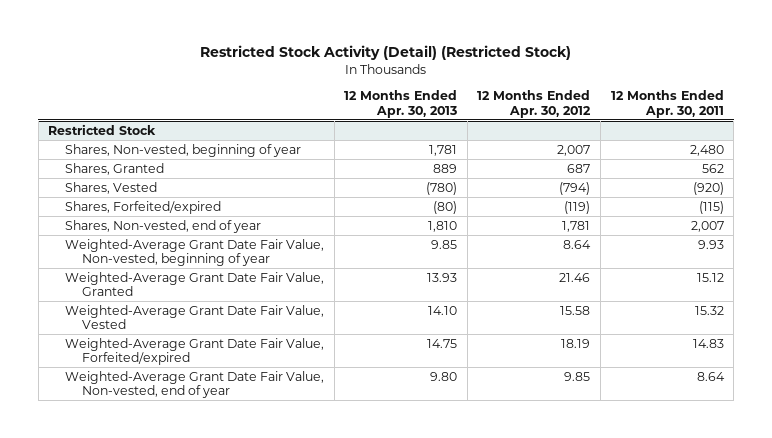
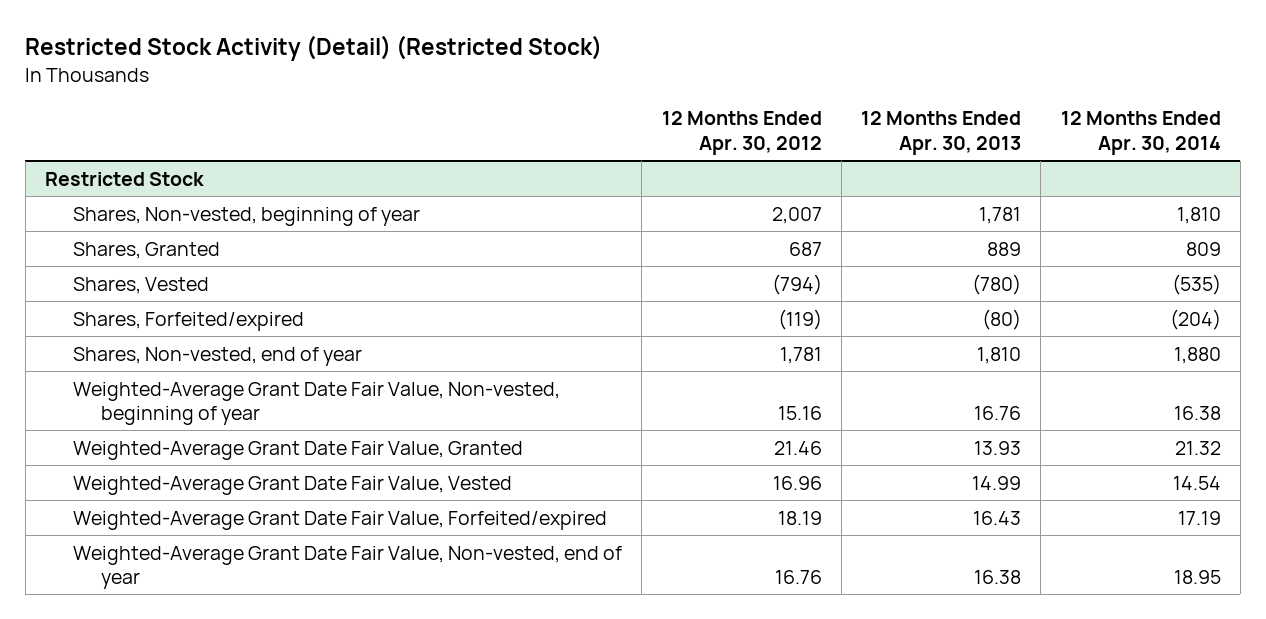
[610,90,724,118] 12 Months Ended Apr. 30, 2011 -> none
none -> [1060,111,1221,155] 12 Months Ended Apr. 30, 2014
[431,239,458,249] 9.85 -> [974,406,1022,421] 16.76
[563,239,592,249] 8.64 -> [777,406,822,421] 15.16
[428,305,458,315] 14.10 -> [972,475,1022,490] 14.99
[560,305,591,315] 15.58 -> [772,475,822,490] 16.96
[427,338,458,348] 14.75 -> [973,510,1022,525] 16.43
[430,371,458,381] 9.80 -> [974,570,1022,585] 16.38
[564,371,591,381] 9.85 -> [774,570,822,585] 16.76

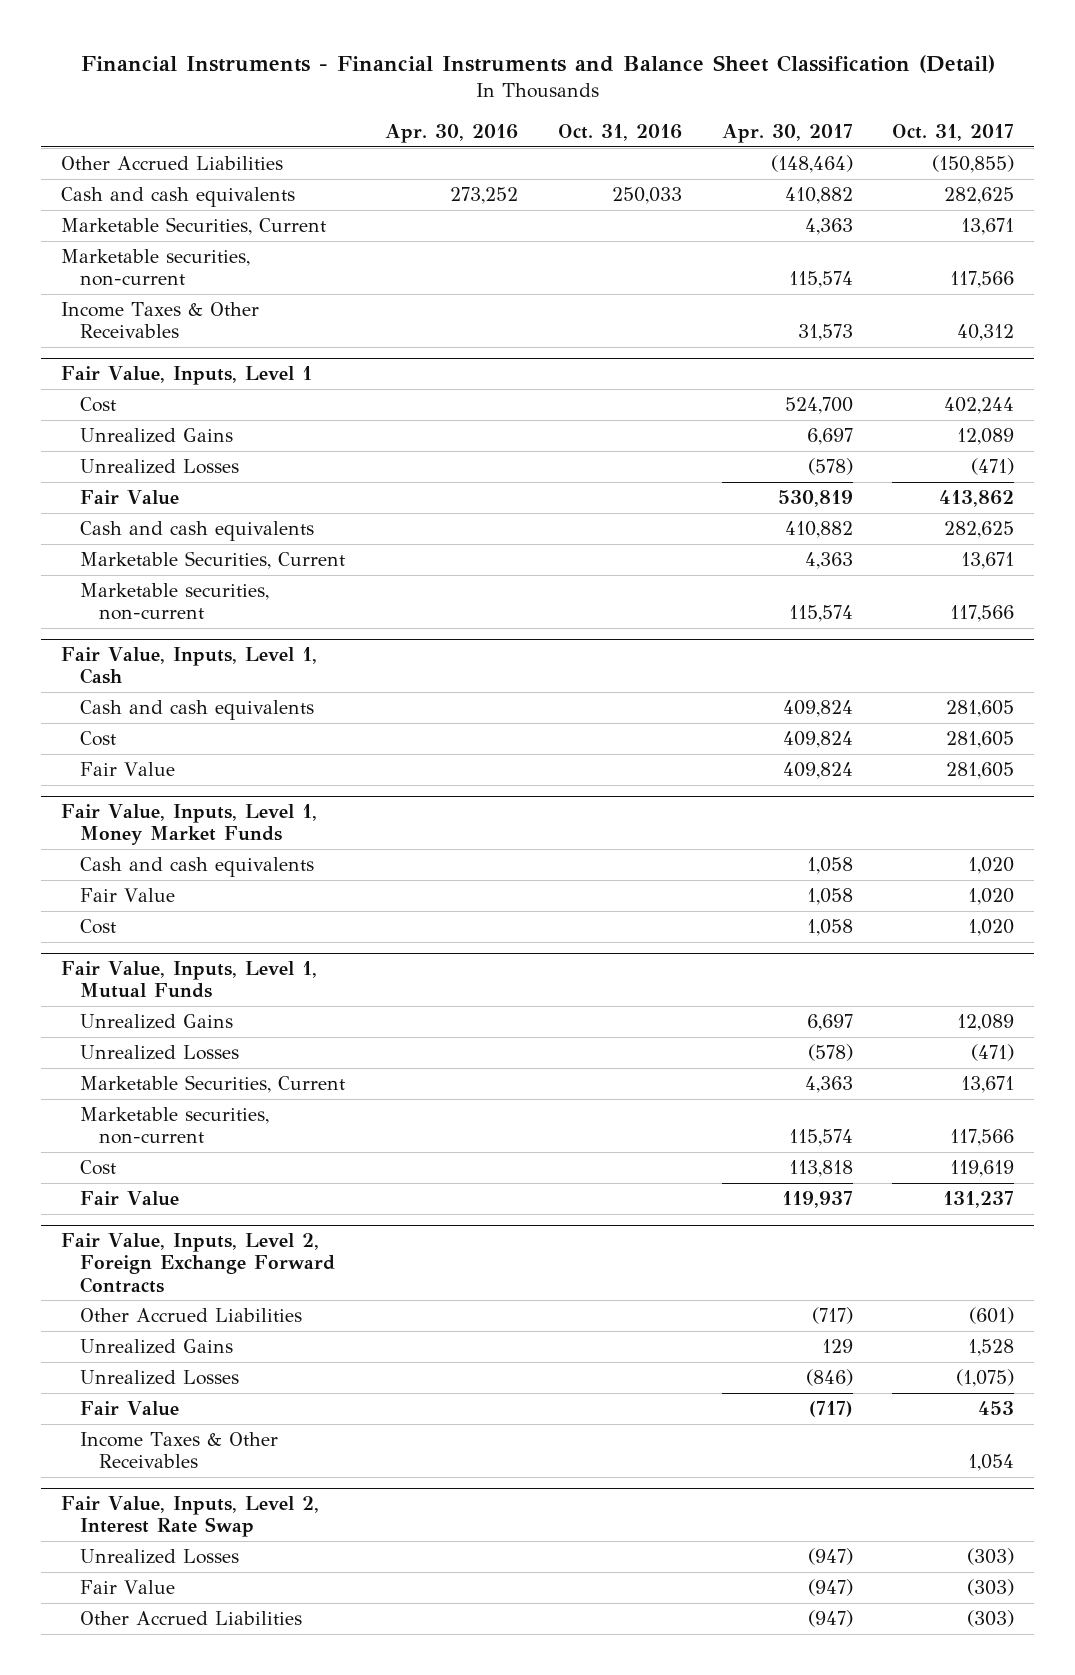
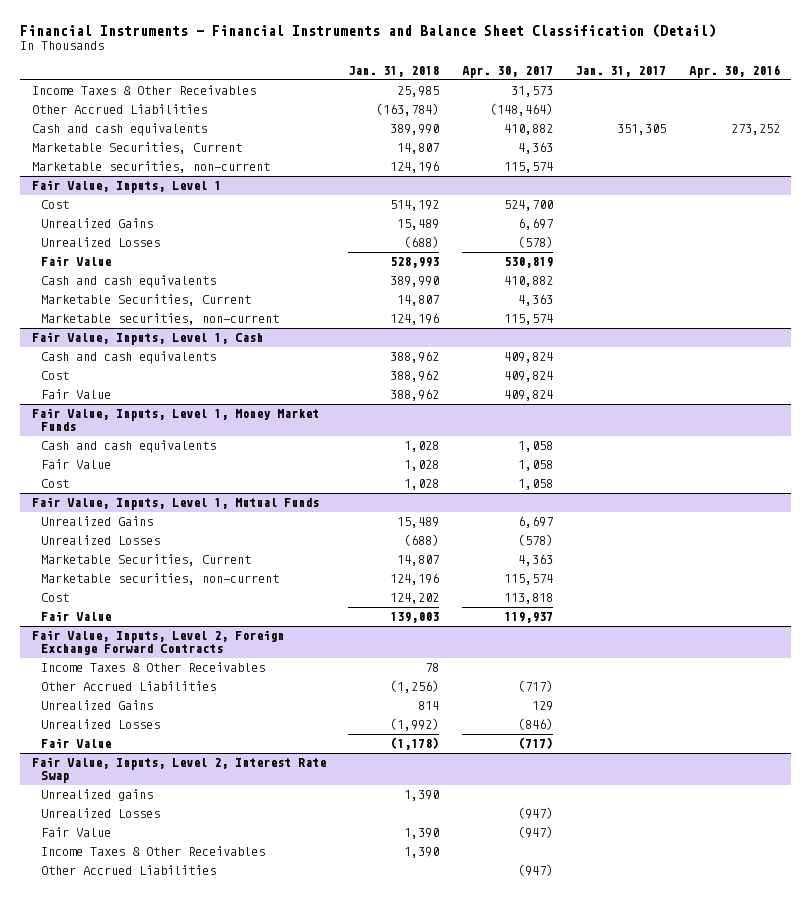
[557,124,682,142] Oct. 31, 2016 -> none
[892,124,1015,142] Oct. 31, 2017 -> none
none -> [348,66,440,78] Jan. 31, 2018
none -> [575,66,667,78] Jan. 31, 2017
[60,301,259,339] Income Taxes & Other Receivables -> [31,85,256,96] Income Taxes & Other Receivables
[79,1431,278,1469] Income Taxes & Other Receivables -> [40,662,265,673] Income Taxes & Other Receivables
none -> [40,789,153,802] Unrealized gains
none -> [40,846,265,857] Income Taxes & Other Receivables

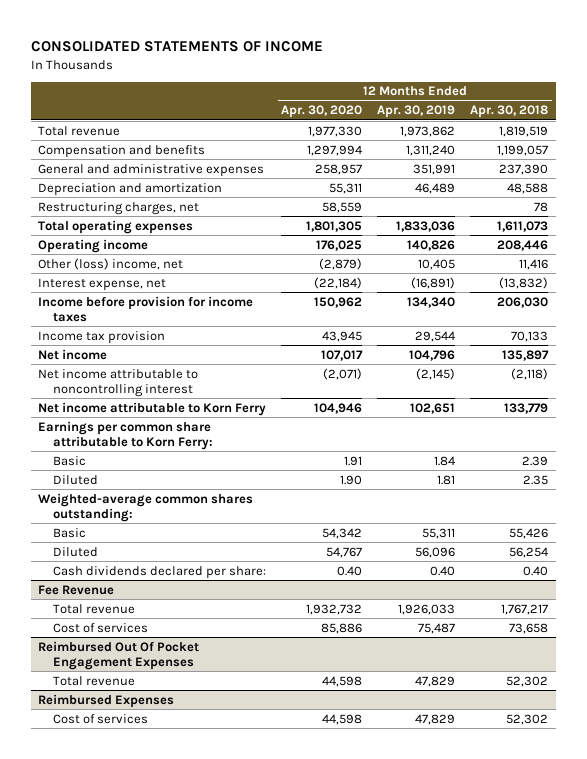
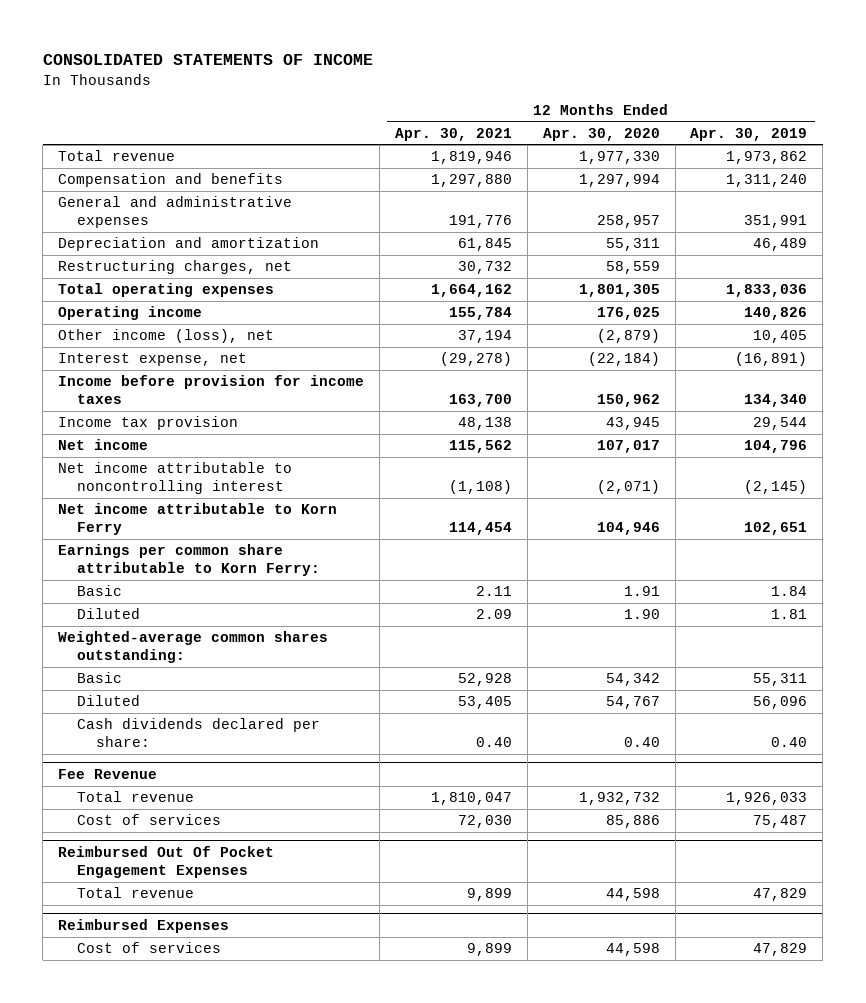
[470,105,549,119] Apr. 30, 2018 -> none
none -> [394,127,512,141] Apr. 30, 2021
[38,257,184,270] Other (loss) income, net -> [58,329,275,344] Other income (loss), net

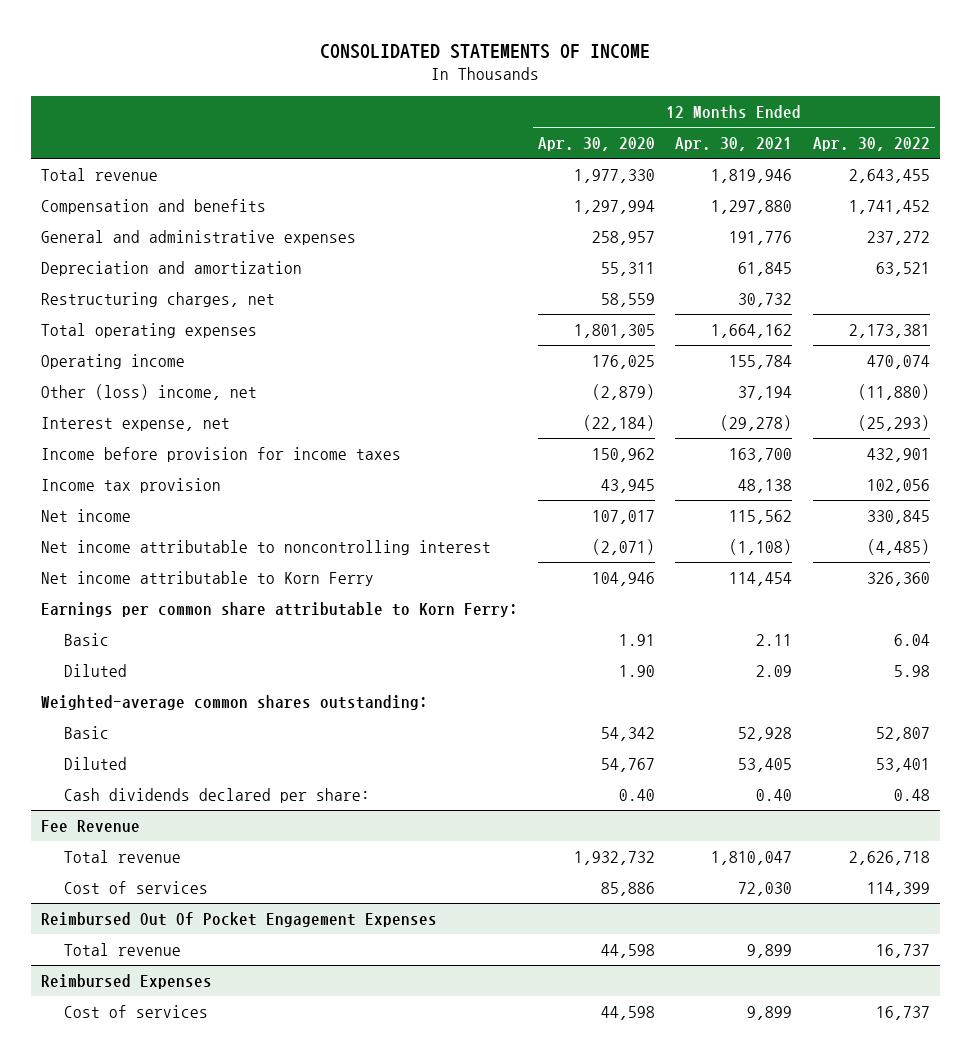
[690,127,808,141] Apr. 30, 2019 -> none
none -> [812,136,930,151] Apr. 30, 2022
[58,329,275,344] Other income (loss), net -> [40,383,257,400] Other (loss) income, net

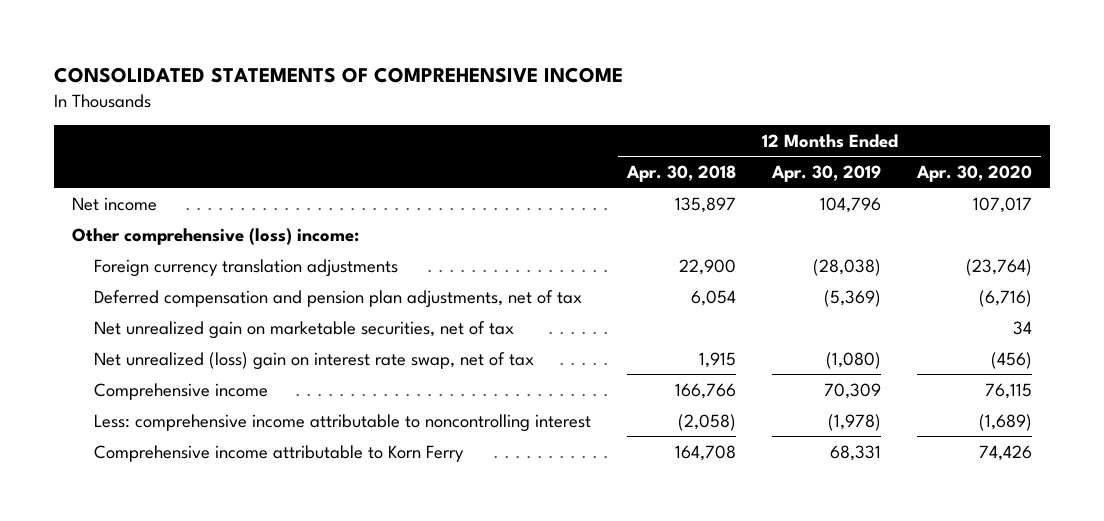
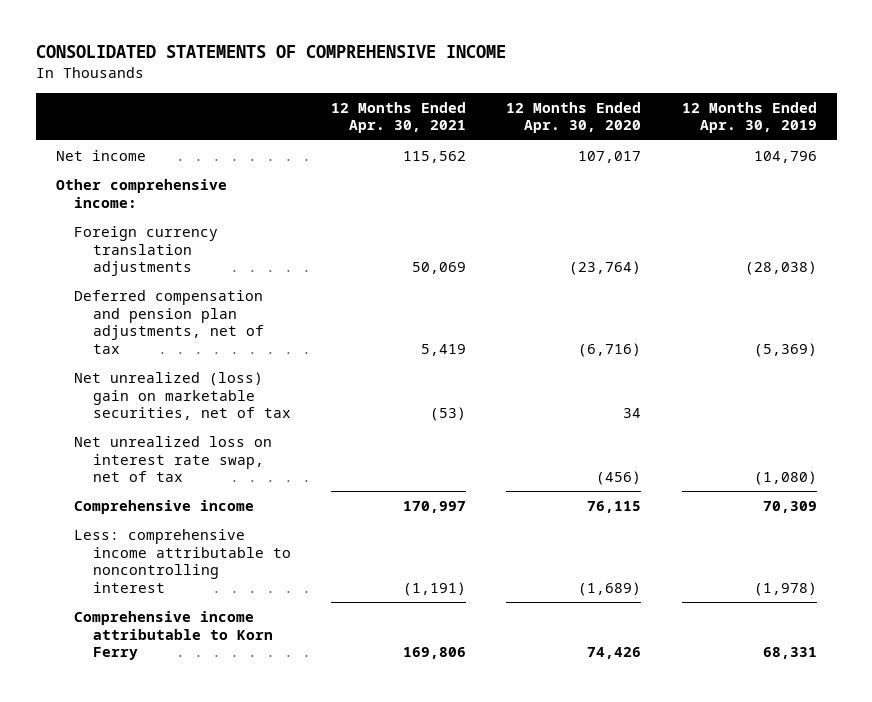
[626,164,737,182] Apr. 30, 2018 -> none
none -> [331,101,467,134] 12 Months Ended Apr. 30, 2021
[71,227,359,245] Other comprehensive (loss) income: -> [55,178,227,208] Other comprehensive income:
[93,320,514,339] Net unrealized gain on marketable securities, net of tax -> [74,371,291,421] Net unrealized (loss) gain on marketable securities, net of tax
[93,351,534,370] Net unrealized (loss) gain on interest rate swap, net of tax -> [74,435,273,483] Net unrealized loss on interest rate swap, net of tax

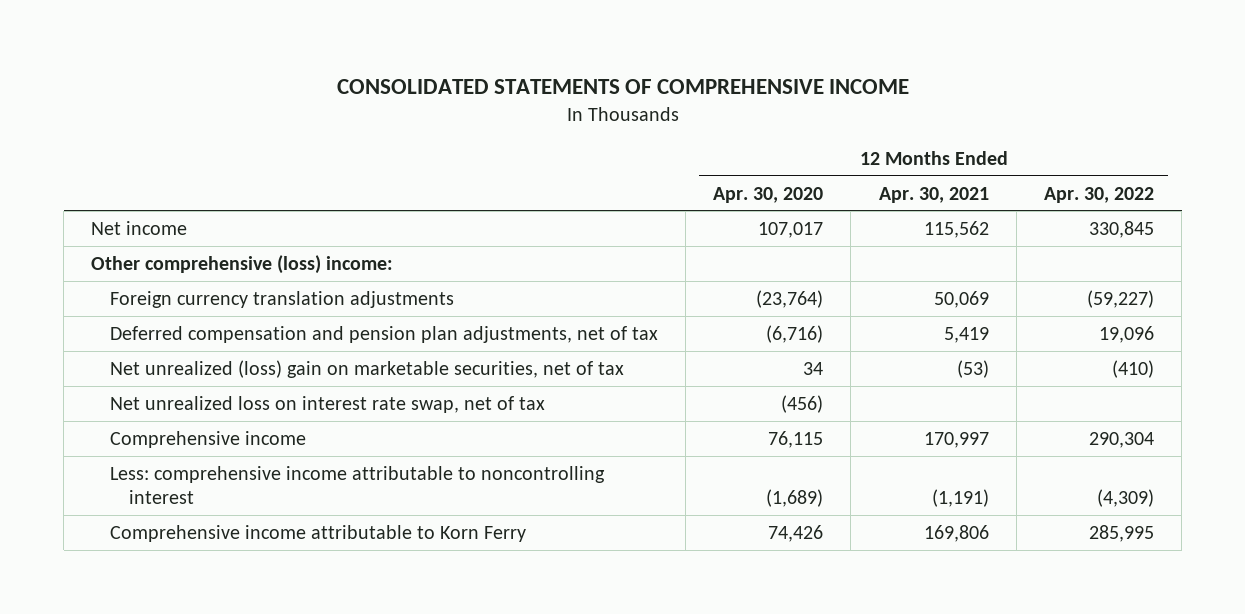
[681,101,817,134] 12 Months Ended Apr. 30, 2019 -> none
none -> [1043,186,1154,203] Apr. 30, 2022
[55,178,227,208] Other comprehensive income: -> [91,254,394,274] Other comprehensive (loss) income:

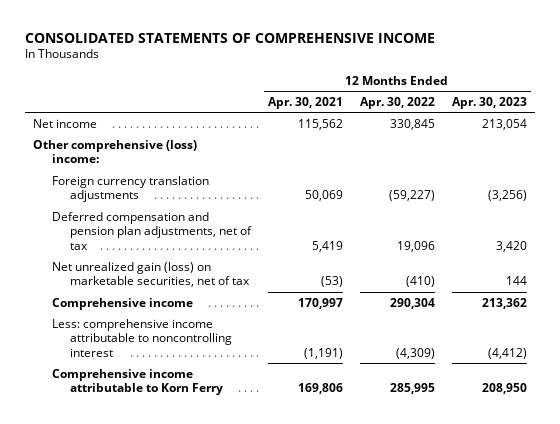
[713,186,824,203] Apr. 30, 2020 -> none
none -> [451,96,527,109] Apr. 30, 2023
[109,395,545,413] Net unrealized loss on interest rate swap, net of tax -> none
[109,359,624,378] Net unrealized (loss) gain on marketable securities, net of tax -> [51,261,250,288] Net unrealized gain (loss) on marketable securities, net of tax

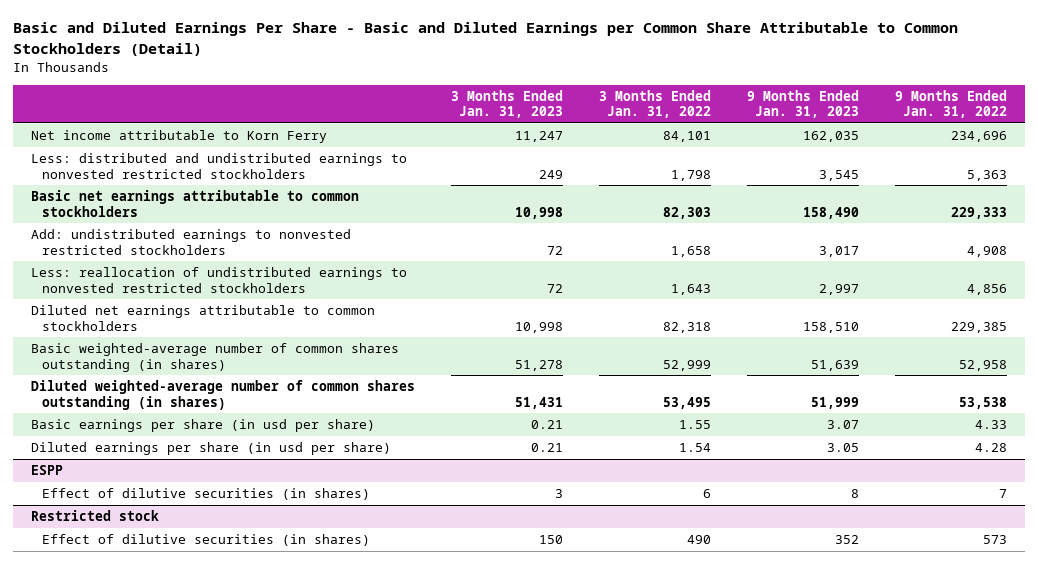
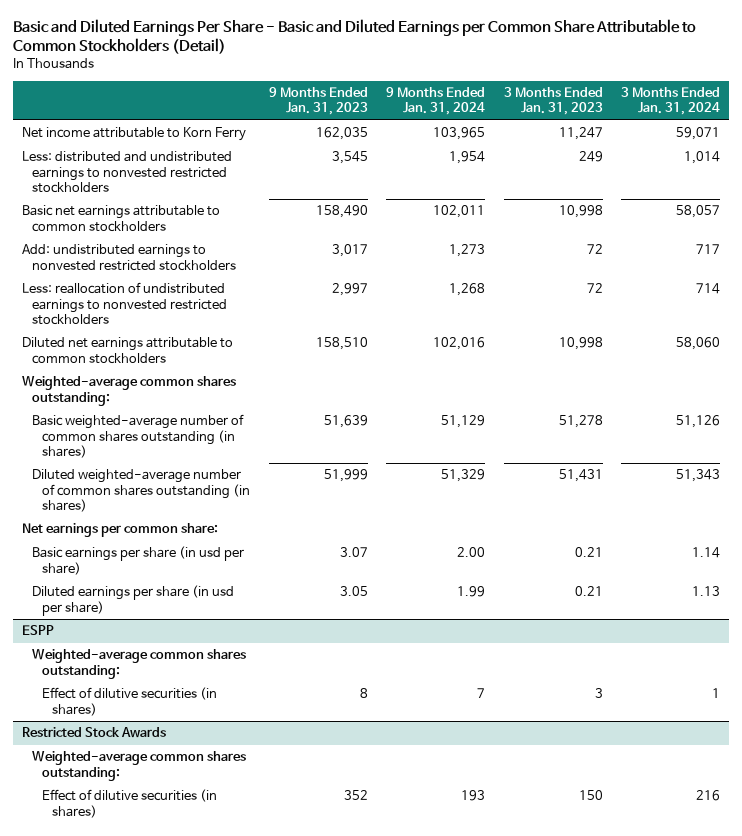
[598,89,711,119] 3 Months Ended Jan. 31, 2022 -> none
[895,89,1008,119] 9 Months Ended Jan. 31, 2022 -> none
none -> [386,86,486,116] 9 Months Ended Jan. 31, 2024
none -> [621,86,721,116] 3 Months Ended Jan. 31, 2024
none -> [22,376,237,406] Weighted-average common shares outstanding:
none -> [22,523,219,538] Net earnings per common share:
none -> [32,649,247,679] Weighted-average common shares outstanding:
[30,510,159,522] Restricted stock -> [22,727,167,739] Restricted Stock Awards
none -> [32,751,247,781] Weighted-average common shares outstanding:

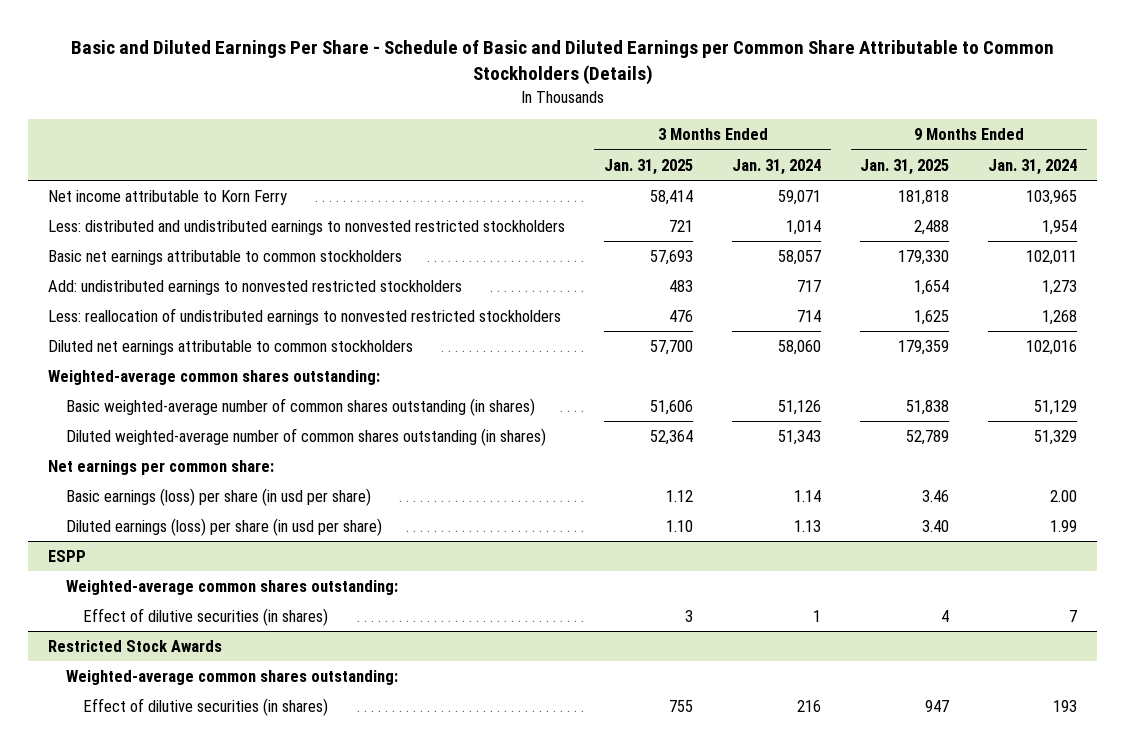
[12,19,696,55] Basic and Diluted Earnings Per Share - Basic and Diluted Earnings per Common Share Attributable to Common Stockholders (Detail) -> [70,40,1054,86] Basic and Diluted Earnings Per Share - Schedule of Basic and Diluted Earnings per Common Share Attributable to Common Stockholders (Details)
[268,86,368,116] 9 Months Ended Jan. 31, 2023 -> none
[503,86,603,116] 3 Months Ended Jan. 31, 2023 -> none
none -> [603,158,693,175] Jan. 31, 2025
none -> [860,158,950,175] Jan. 31, 2025
[32,546,245,575] Basic earnings per share (in usd per share) -> [65,488,371,507] Basic earnings (loss) per share (in usd per share)
[32,585,235,616] Diluted earnings per share (in usd per share) -> [65,518,382,537] Diluted earnings (loss) per share (in usd per share)

